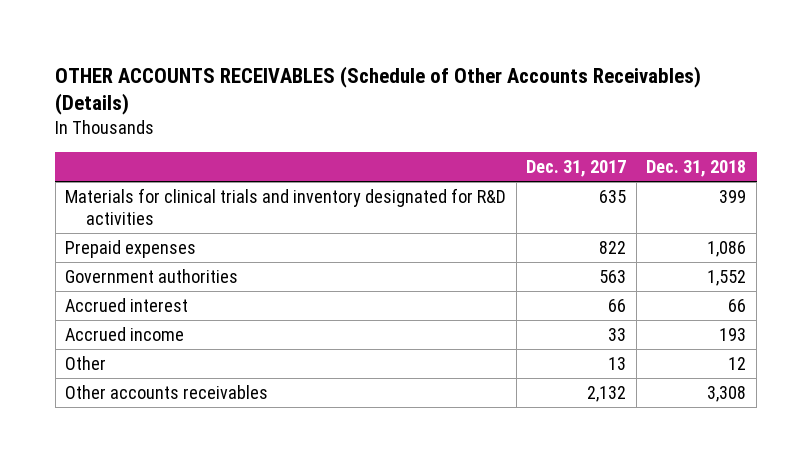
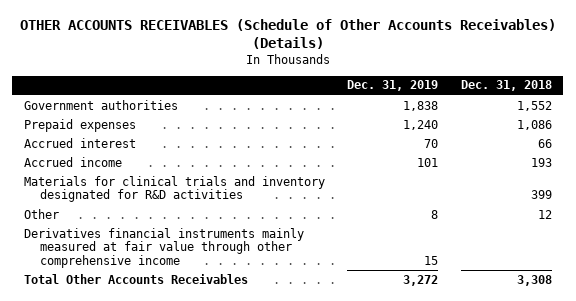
[526,159,627,177] Dec. 31, 2017 -> none
none -> [347,80,439,92] Dec. 31, 2019
[65,239,197,258] Prepaid expenses -> [23,118,136,132] Prepaid expenses
[65,187,507,225] Materials for clinical trials and inventory designated for R&D activities -> [23,175,325,203] Materials for clinical trials and inventory designated for R&D activities
none -> [23,227,304,269] Derivatives financial instruments mainly measured at fair value through other comprehensive income
[65,384,269,399] Other accounts receivables -> [23,273,248,284] Total Other Accounts Receivables

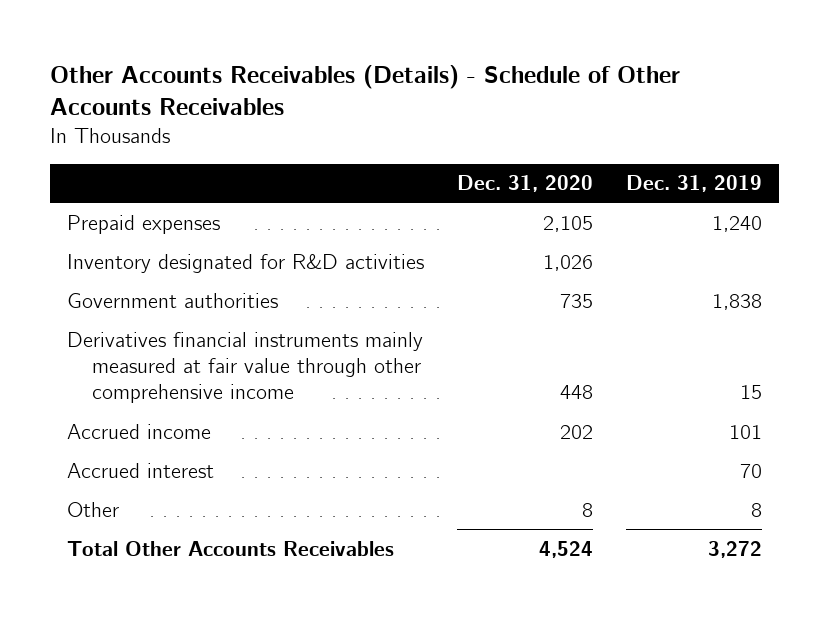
[19,19,556,50] OTHER ACCOUNTS RECEIVABLES (Schedule of Other Accounts Receivables) (Details) -> [50,64,681,115] Other Accounts Receivables (Details) - Schedule of Other Accounts Receivables
[460,80,552,92] Dec. 31, 2018 -> none
none -> [457,175,594,193] Dec. 31, 2020
none -> [66,253,424,273] Inventory designated for R&D activities
[23,99,178,110] Government authorities -> [66,292,278,308] Government authorities
[23,227,304,269] Derivatives financial instruments mainly measured at fair value through other comprehensive income -> [66,331,423,404] Derivatives financial instruments mainly measured at fair value through other comprehensive income
[23,175,325,203] Materials for clinical trials and inventory designated for R&D activities -> none
[23,137,136,148] Accrued interest -> [66,462,214,478] Accrued interest

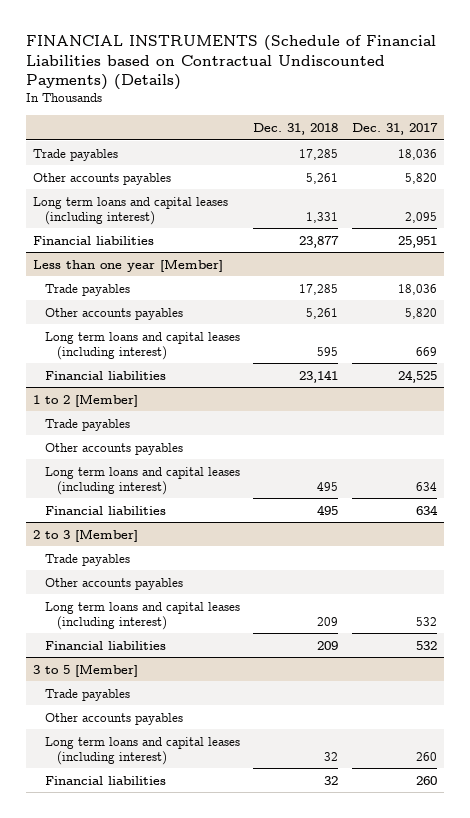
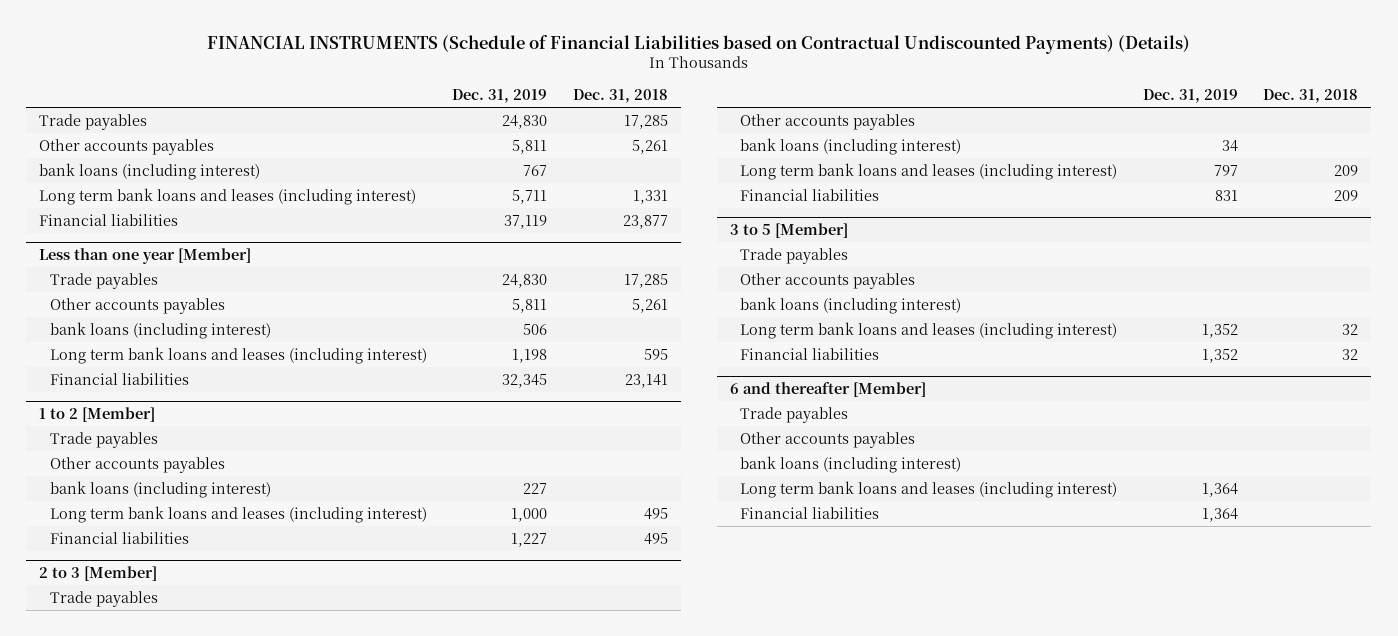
[352,122,439,135] Dec. 31, 2017 -> none
none -> [452,88,548,103] Dec. 31, 2019
none -> [39,162,261,180] bank loans (including interest)
[32,196,228,225] Long term loans and capital leases (including interest) -> [39,187,417,205] Long term bank loans and leases (including interest)
none -> [49,321,271,339] bank loans (including interest)
[44,331,240,360] Long term loans and capital leases (including interest) -> [49,346,427,364] Long term bank loans and leases (including interest)
none -> [49,480,271,498] bank loans (including interest)
[44,466,240,495] Long term loans and capital leases (including interest) -> [49,505,427,523] Long term bank loans and leases (including interest)
none -> [739,137,961,155] bank loans (including interest)
[44,601,240,630] Long term loans and capital leases (including interest) -> [739,162,1117,180] Long term bank loans and leases (including interest)
none -> [739,296,961,314] bank loans (including interest)
[44,736,240,765] Long term loans and capital leases (including interest) -> [739,321,1117,339] Long term bank loans and leases (including interest)
none -> [729,381,926,397] 6 and thereafter [Member]
none -> [739,406,848,423] Trade payables
none -> [739,431,915,448] Other accounts payables
none -> [739,455,961,473] bank loans (including interest)
none -> [739,480,1117,498] Long term bank loans and leases (including interest)
none -> [739,506,879,519] Financial liabilities

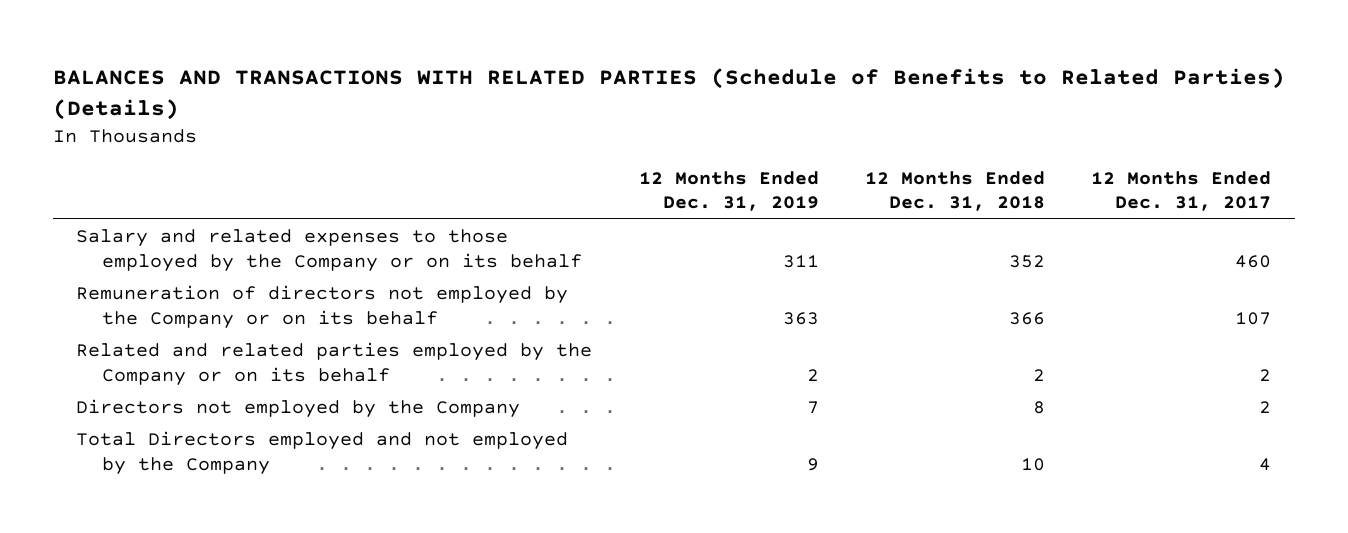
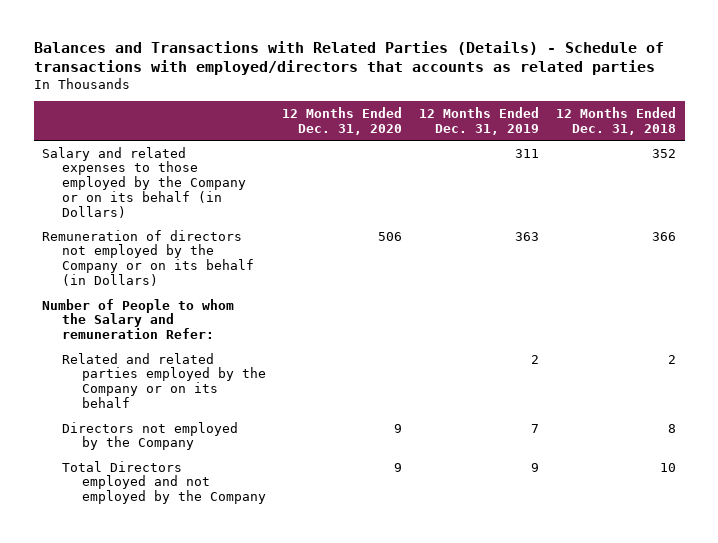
[53,68,1286,120] BALANCES AND TRANSACTIONS WITH RELATED PARTIES (Schedule of Benefits to Related Parties) (Details) -> [33,40,664,76] Balances and Transactions with Related Parties (Details) - Schedule of transactions with employed/directors that accounts as related parties
[1091,170,1272,212] 12 Months Ended Dec. 31, 2017 -> none
none -> [282,107,403,135] 12 Months Ended Dec. 31, 2020
[76,229,583,272] Salary and related expenses to those employed by the Company or on its behalf -> [42,146,246,218] Salary and related expenses to those employed by the Company or on its behalf (in Dollars)
[76,285,569,329] Remuneration of directors not employed by the Company or on its behalf -> [42,229,254,287] Remuneration of directors not employed by the Company or on its behalf (in Dollars)
none -> [42,298,235,340] Number of People to whom the Salary and remuneration Refer:

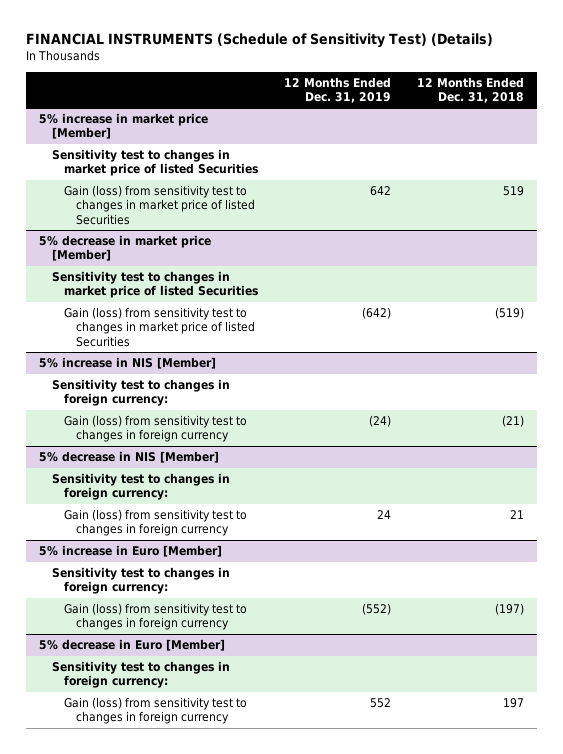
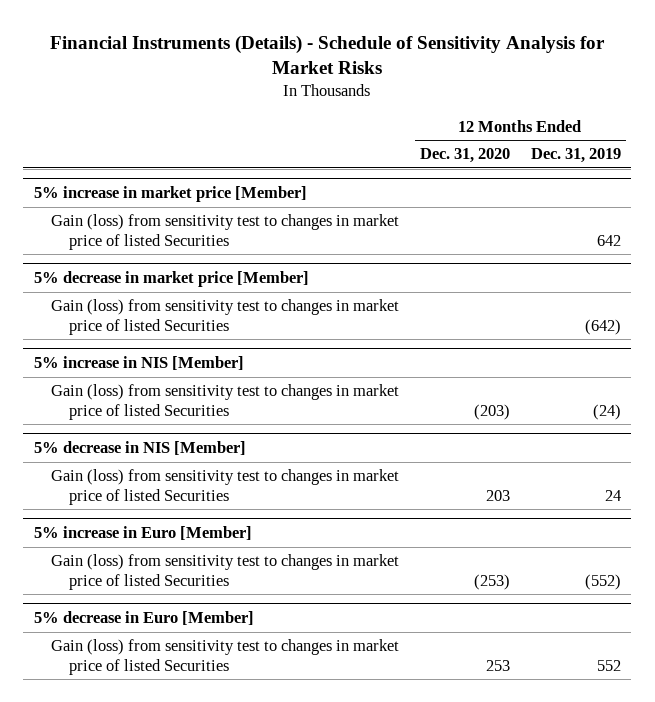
[26,33,494,49] FINANCIAL INSTRUMENTS (Schedule of Sensitivity Test) (Details) -> [50,34,606,75] Financial Instruments (Details) - Schedule of Sensitivity Analysis for Market Risks
[416,76,524,103] 12 Months Ended Dec. 31, 2018 -> none
none -> [420,148,511,164] Dec. 31, 2020
[51,149,258,177] Sensitivity test to changes in market price of listed Securities -> none
[51,271,258,299] Sensitivity test to changes in market price of listed Securities -> none
[51,379,230,407] Sensitivity test to changes in foreign currency: -> none
[63,415,247,443] Gain (loss) from sensitivity test to changes in foreign currency -> [51,384,400,420] Gain (loss) from sensitivity test to changes in market price of listed Securities
[51,473,230,501] Sensitivity test to changes in foreign currency: -> none
[63,509,247,537] Gain (loss) from sensitivity test to changes in foreign currency -> [51,469,400,505] Gain (loss) from sensitivity test to changes in market price of listed Securities
[51,567,230,595] Sensitivity test to changes in foreign currency: -> none
[63,603,247,631] Gain (loss) from sensitivity test to changes in foreign currency -> [51,554,400,590] Gain (loss) from sensitivity test to changes in market price of listed Securities
[51,661,230,689] Sensitivity test to changes in foreign currency: -> none
[63,697,247,725] Gain (loss) from sensitivity test to changes in foreign currency -> [51,639,400,675] Gain (loss) from sensitivity test to changes in market price of listed Securities

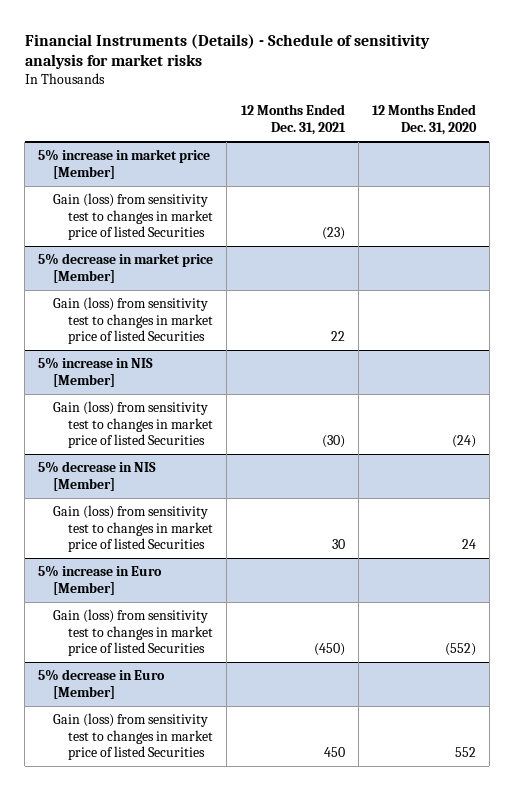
[50,34,606,75] Financial Instruments (Details) - Schedule of Sensitivity Analysis for Market Risks -> [24,33,430,70] Financial Instruments (Details) - Schedule of sensitivity analysis for market risks
[530,148,621,164] Dec. 31, 2019 -> none
none -> [240,104,346,136] 12 Months Ended Dec. 31, 2021
[474,403,511,420] (203) -> [451,435,476,449] (24)
[486,489,511,501] 203 -> [461,539,476,550] 24
[474,573,511,590] (253) -> [444,643,476,657] (552)
[486,659,511,671] 253 -> [454,747,476,758] 552

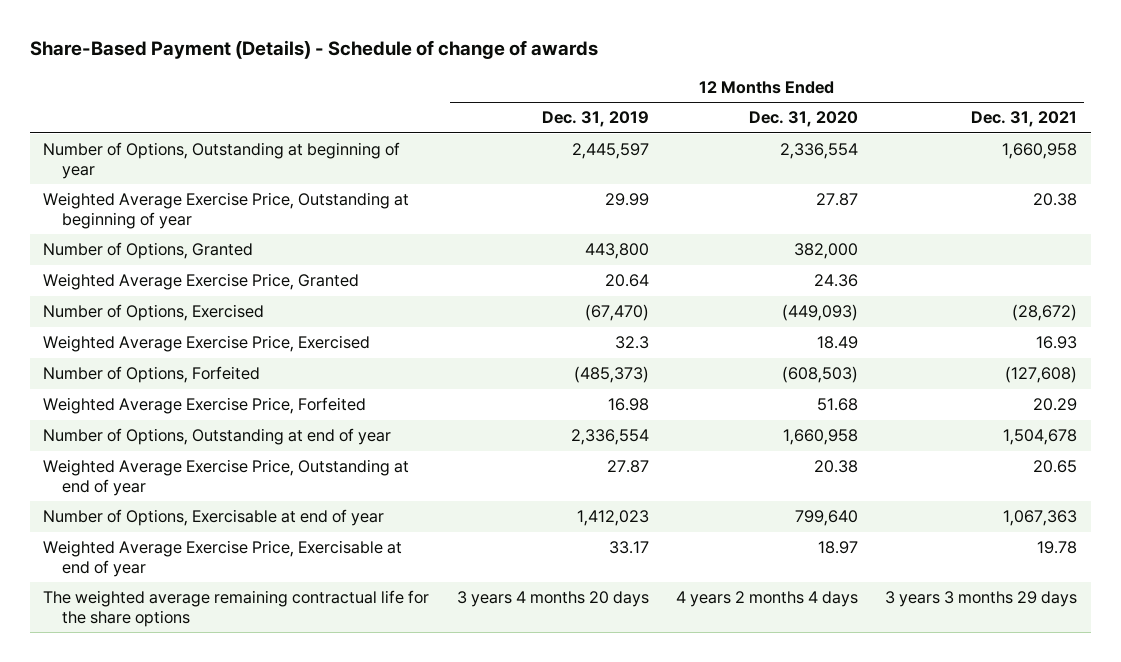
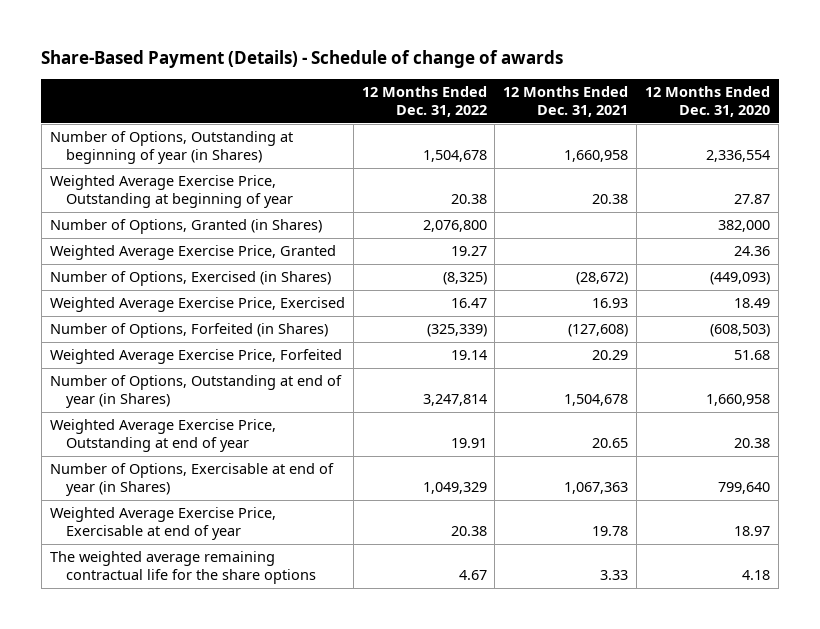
[541,111,649,128] Dec. 31, 2019 -> none
none -> [361,86,487,117] 12 Months Ended Dec. 31, 2022
[43,142,401,180] Number of Options, Outstanding at beginning of year -> [49,131,293,165] Number of Options, Outstanding at beginning of year (in Shares)
[43,242,254,260] Number of Options, Granted -> [49,219,322,235] Number of Options, Granted (in Shares)
[43,304,265,322] Number of Options, Exercised -> [49,271,331,287] Number of Options, Exercised (in Shares)
[43,366,261,384] Number of Options, Forfeited -> [49,323,328,339] Number of Options, Forfeited (in Shares)
[43,428,392,446] Number of Options, Outstanding at end of year -> [49,375,342,409] Number of Options, Outstanding at end of year (in Shares)
[43,509,385,527] Number of Options, Exercisable at end of year -> [49,463,334,497] Number of Options, Exercisable at end of year (in Shares)
[675,591,858,608] 4 years 2 months 4 days -> [742,570,771,581] 4.18
[885,591,1078,608] 3 years 3 months 29 days -> [600,570,629,581] 3.33

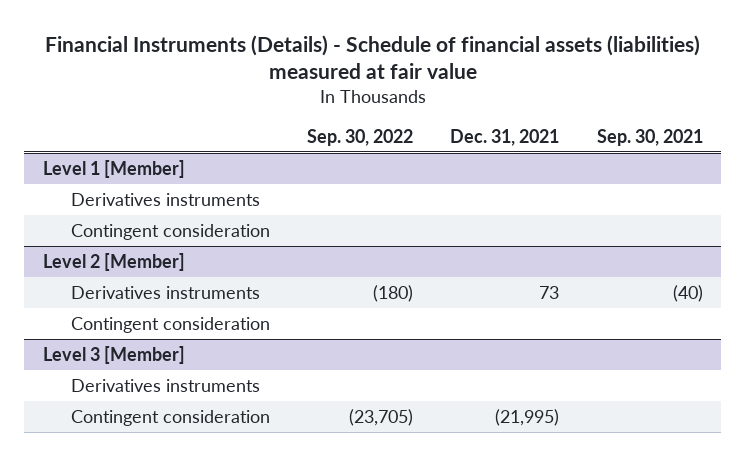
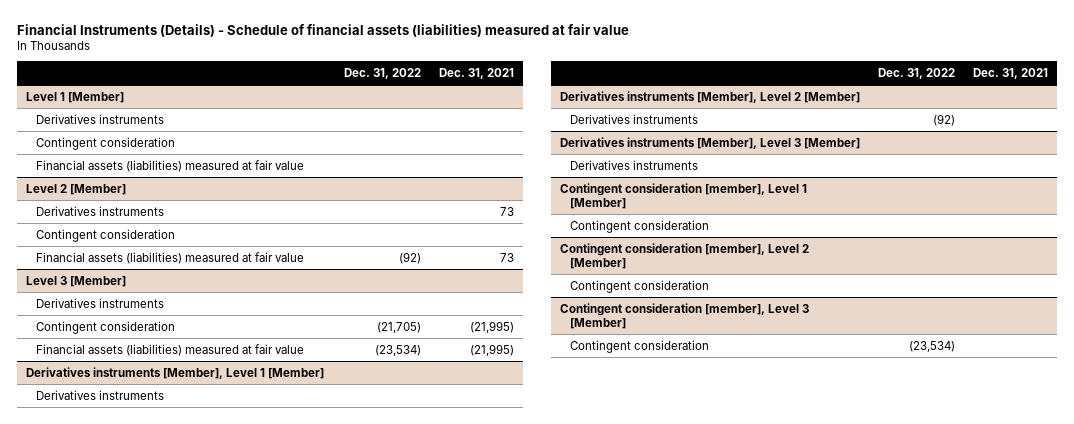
[307,129,414,147] Sep. 30, 2022 -> none
[596,129,703,147] Sep. 30, 2021 -> none
none -> [343,67,421,79] Dec. 31, 2022
none -> [35,159,304,172] Financial assets (liabilities) measured at fair value
none -> [35,251,304,264] Financial assets (liabilities) measured at fair value
none -> [35,343,304,356] Financial assets (liabilities) measured at fair value
none -> [25,366,324,379] Derivatives instruments [Member], Level 1 [Member]
none -> [35,389,164,400] Derivatives instruments
none -> [559,90,860,103] Derivatives instruments [Member], Level 2 [Member]
none -> [569,113,698,124] Derivatives instruments
none -> [559,136,860,149] Derivatives instruments [Member], Level 3 [Member]
none -> [569,159,698,170] Derivatives instruments
none -> [559,182,807,210] Contingent consideration [member], Level 1 [Member]
none -> [569,219,709,233] Contingent consideration
none -> [559,242,809,270] Contingent consideration [member], Level 2 [Member]
none -> [569,279,709,293] Contingent consideration
none -> [559,302,809,330] Contingent consideration [member], Level 3 [Member]
none -> [569,339,709,353] Contingent consideration

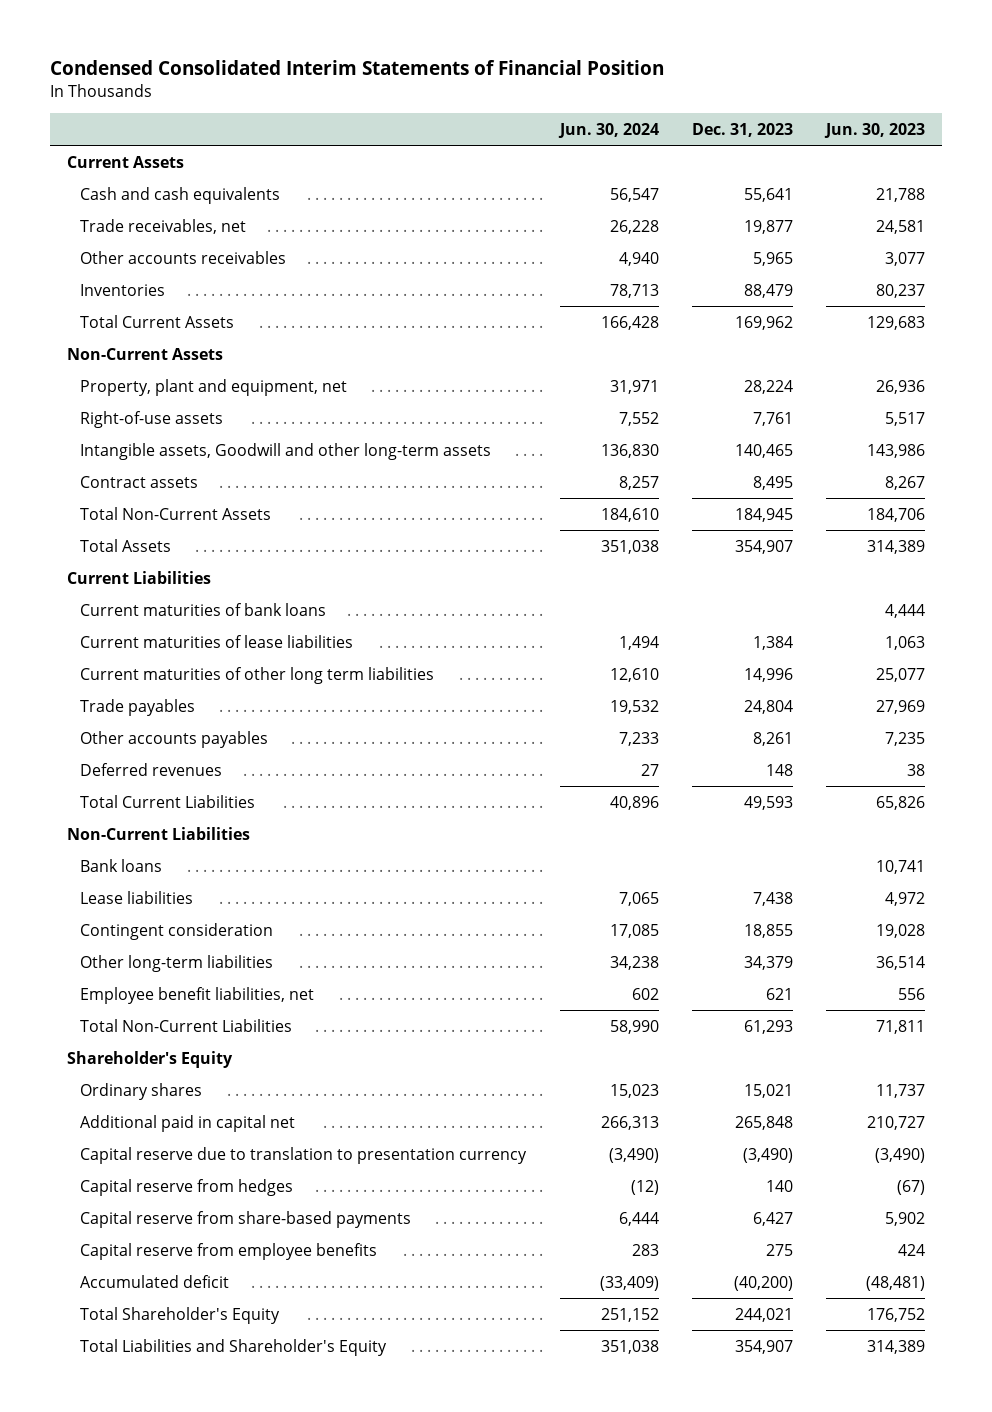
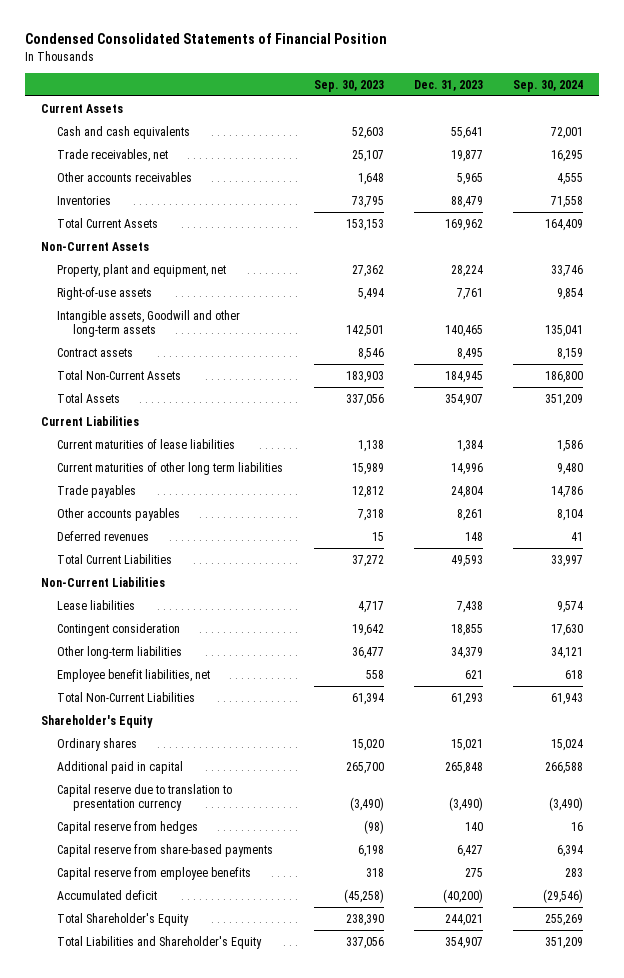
[50,60,665,76] Condensed Consolidated Interim Statements of Financial Position -> [25,33,388,45] Condensed Consolidated Statements of Financial Position
[557,122,659,138] Jun. 30, 2024 -> none
[824,122,926,138] Jun. 30, 2023 -> none
none -> [313,79,384,92] Sep. 30, 2023
none -> [513,79,584,92] Sep. 30, 2024
[80,602,327,616] Current maturities of bank loans -> none
[80,858,163,872] Bank loans -> none
[80,1114,296,1132] Additional paid in capital net -> [57,760,184,774] Additional paid in capital

